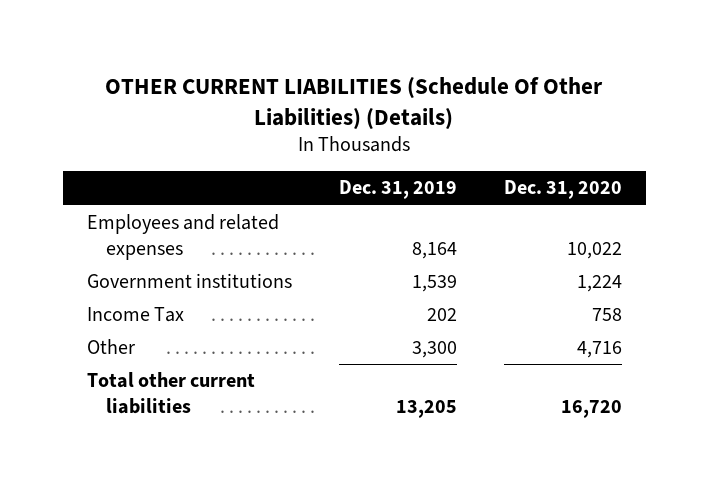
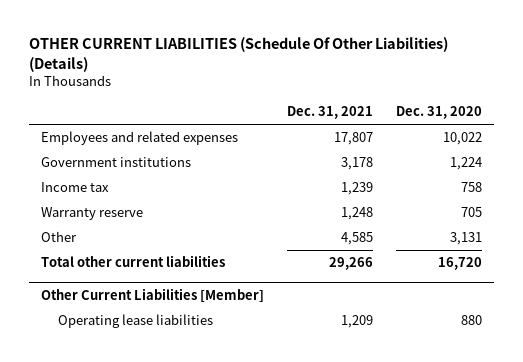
[338,180,457,200] Dec. 31, 2019 -> none
none -> [287,106,374,120] Dec. 31, 2021
[86,307,184,323] Income Tax -> [40,182,109,193] Income tax
none -> [40,207,143,221] Warranty reserve
[576,341,622,359] 4,716 -> [450,232,483,246] 3,131
none -> [40,288,264,304] Other Current Liabilities [Member]
none -> [57,314,213,329] Operating lease liabilities

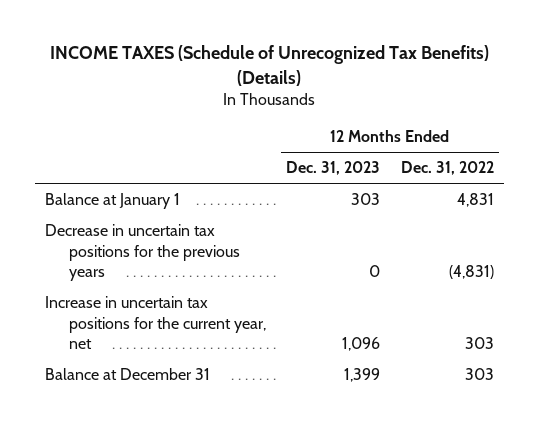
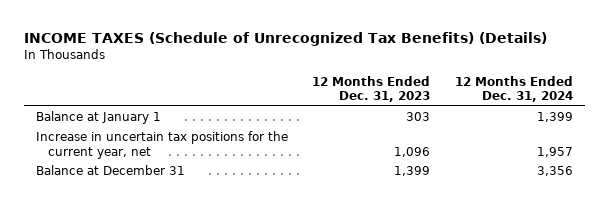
[400,161,494,176] Dec. 31, 2022 -> none
none -> [454,75,573,103] 12 Months Ended Dec. 31, 2024
[44,224,240,282] Decrease in uncertain tax positions for the previous years -> none

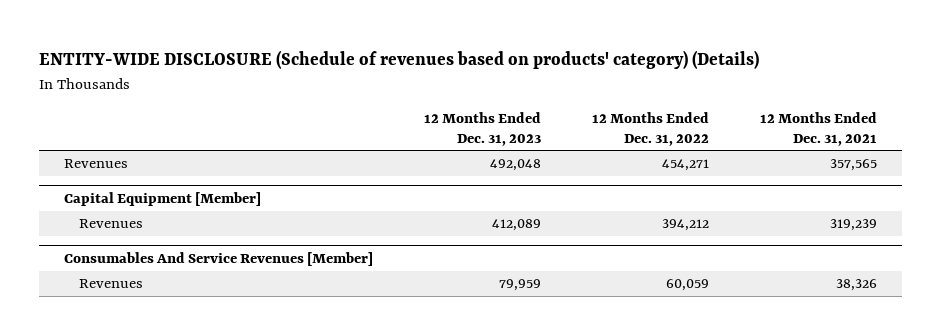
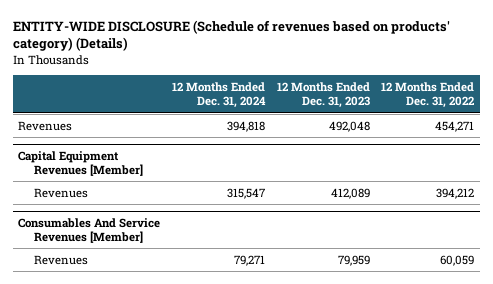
[759,111,877,146] 12 Months Ended Dec. 31, 2021 -> none
none -> [172,81,267,109] 12 Months Ended Dec. 31, 2024
[64,192,262,207] Capital Equipment [Member] -> [18,150,144,177] Capital Equipment Revenues [Member]

